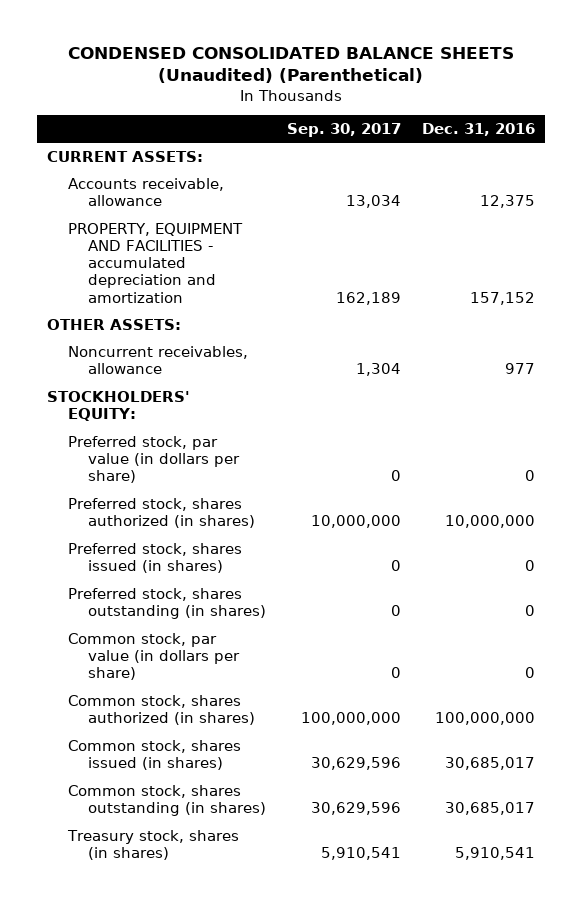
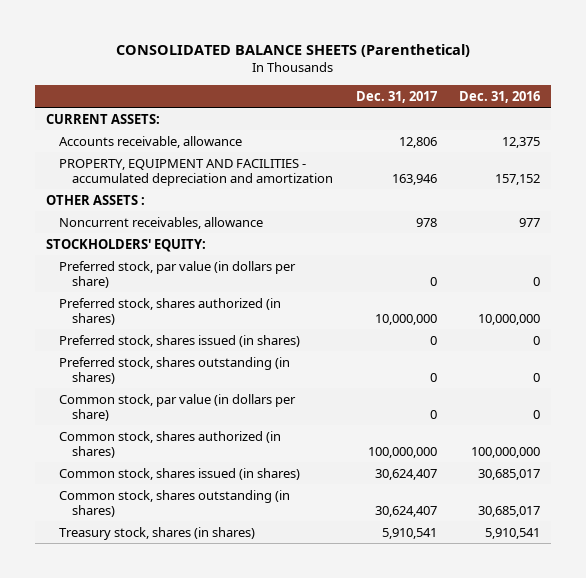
[67,46,514,84] CONDENSED CONSOLIDATED BALANCE SHEETS (Unaudited) (Parenthetical) -> [116,44,471,58] CONSOLIDATED BALANCE SHEETS (Parenthetical)
[286,122,401,137] Sep. 30, 2017 -> none
none -> [355,90,437,103] Dec. 31, 2017
[46,318,181,330] OTHER ASSETS: -> [46,194,146,205] OTHER ASSETS :

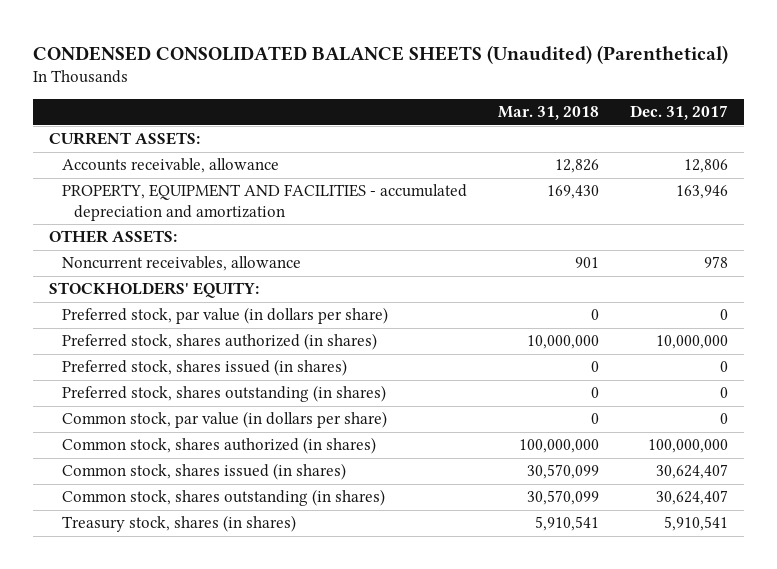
[116,44,471,58] CONSOLIDATED BALANCE SHEETS (Parenthetical) -> [33,44,729,64] CONDENSED CONSOLIDATED BALANCE SHEETS (Unaudited) (Parenthetical)
[458,90,540,103] Dec. 31, 2016 -> none
none -> [497,106,599,121] Mar. 31, 2018
[46,194,146,205] OTHER ASSETS : -> [49,230,178,244] OTHER ASSETS:

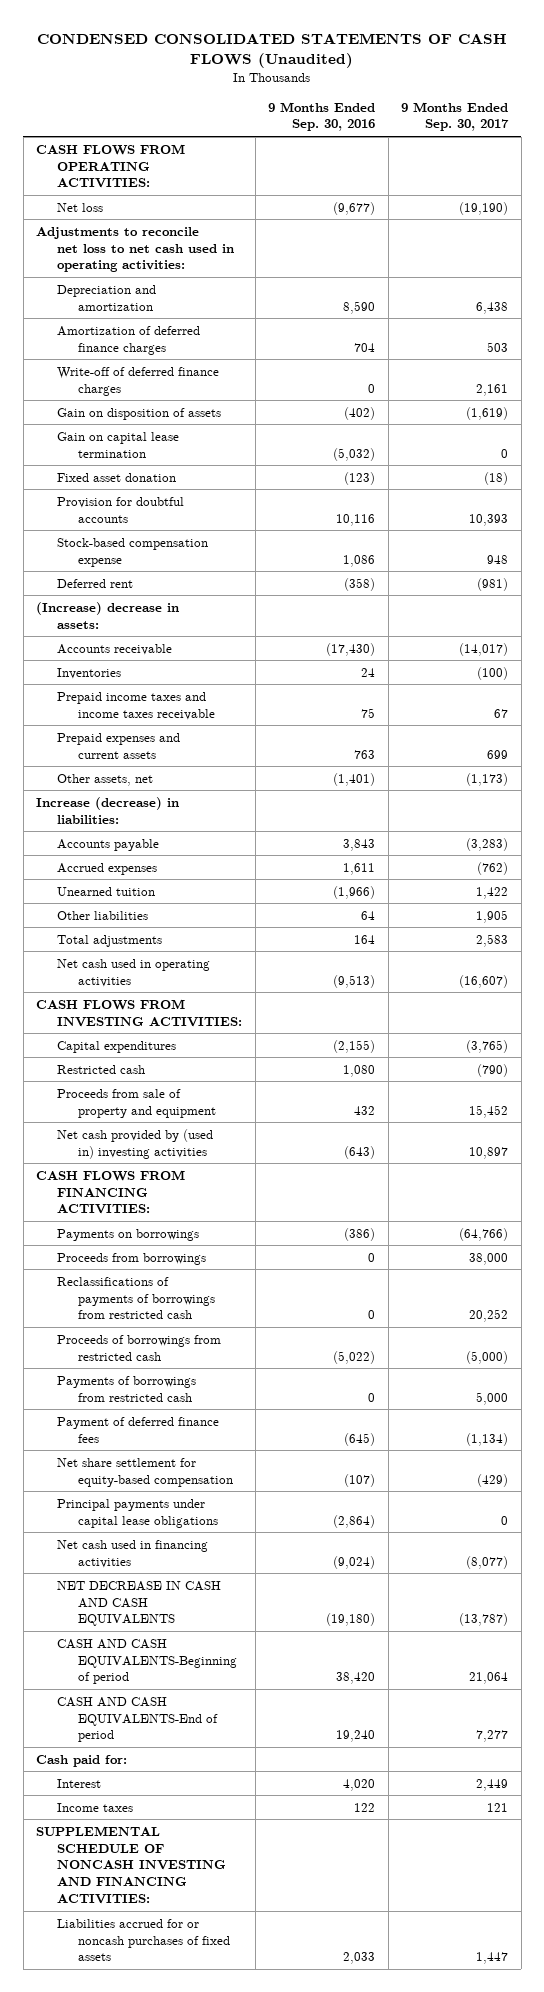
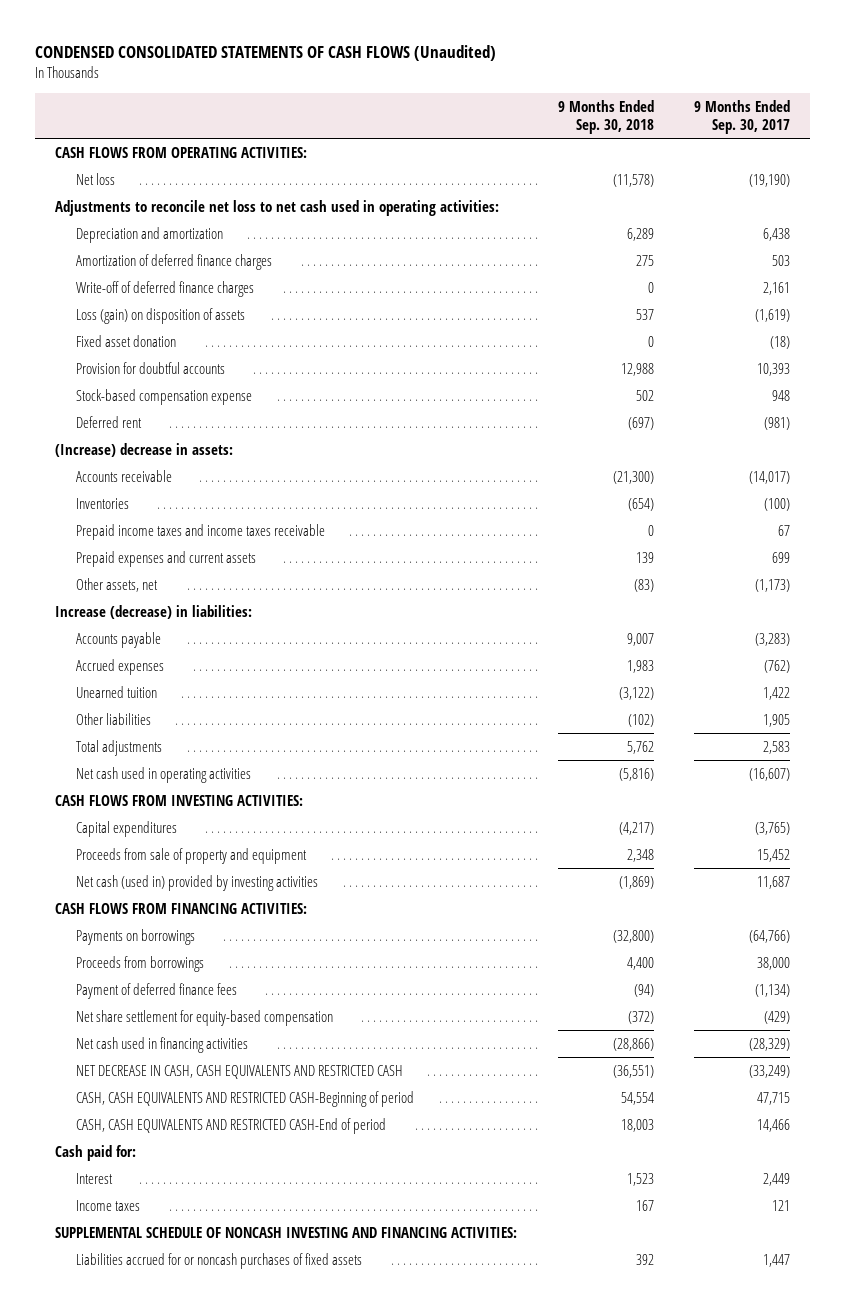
[268,101,376,132] 9 Months Ended Sep. 30, 2016 -> none
none -> [557,99,654,134] 9 Months Ended Sep. 30, 2018
[57,431,180,458] Gain on capital lease termination -> none
[57,407,222,420] Gain on disposition of assets -> [75,307,245,324] Loss (gain) on disposition of assets
[57,1064,146,1074] Restricted cash -> none
[57,1128,214,1159] Net cash provided by (used in) investing activities -> [75,874,318,891] Net cash (used in) provided by investing activities
[469,1146,509,1159] 10,897 -> [757,875,791,889] 11,687
[57,1276,216,1320] Reclassifications of payments of borrowings from restricted cash -> none
[57,1334,222,1361] Proceeds of borrowings from restricted cash -> none
[57,1375,197,1402] Payments of borrowings from restricted cash -> none
[57,1498,219,1528] Principal payments under capital lease obligations -> none
[466,1555,509,1569] (8,077) -> [749,1037,791,1051] (28,329)
[57,1580,222,1627] NET DECREASE IN CASH AND CASH EQUIVALENTS -> [75,1064,403,1079] NET DECREASE IN CASH, CASH EQUIVALENTS AND RESTRICTED CASH
[459,1613,509,1627] (13,787) -> [749,1064,791,1078] (33,249)
[57,1638,238,1685] CASH AND CASH EQUIVALENTS-Beginning of period -> [75,1090,414,1107] CASH, CASH EQUIVALENTS AND RESTRICTED CASH-Beginning of period
[469,1672,509,1685] 21,064 -> [757,1091,791,1105] 47,715
[57,1696,219,1743] CASH AND CASH EQUIVALENTS-End of period -> [75,1117,386,1134] CASH, CASH EQUIVALENTS AND RESTRICTED CASH-End of period
[476,1730,509,1743] 7,277 -> [757,1118,791,1132] 14,466

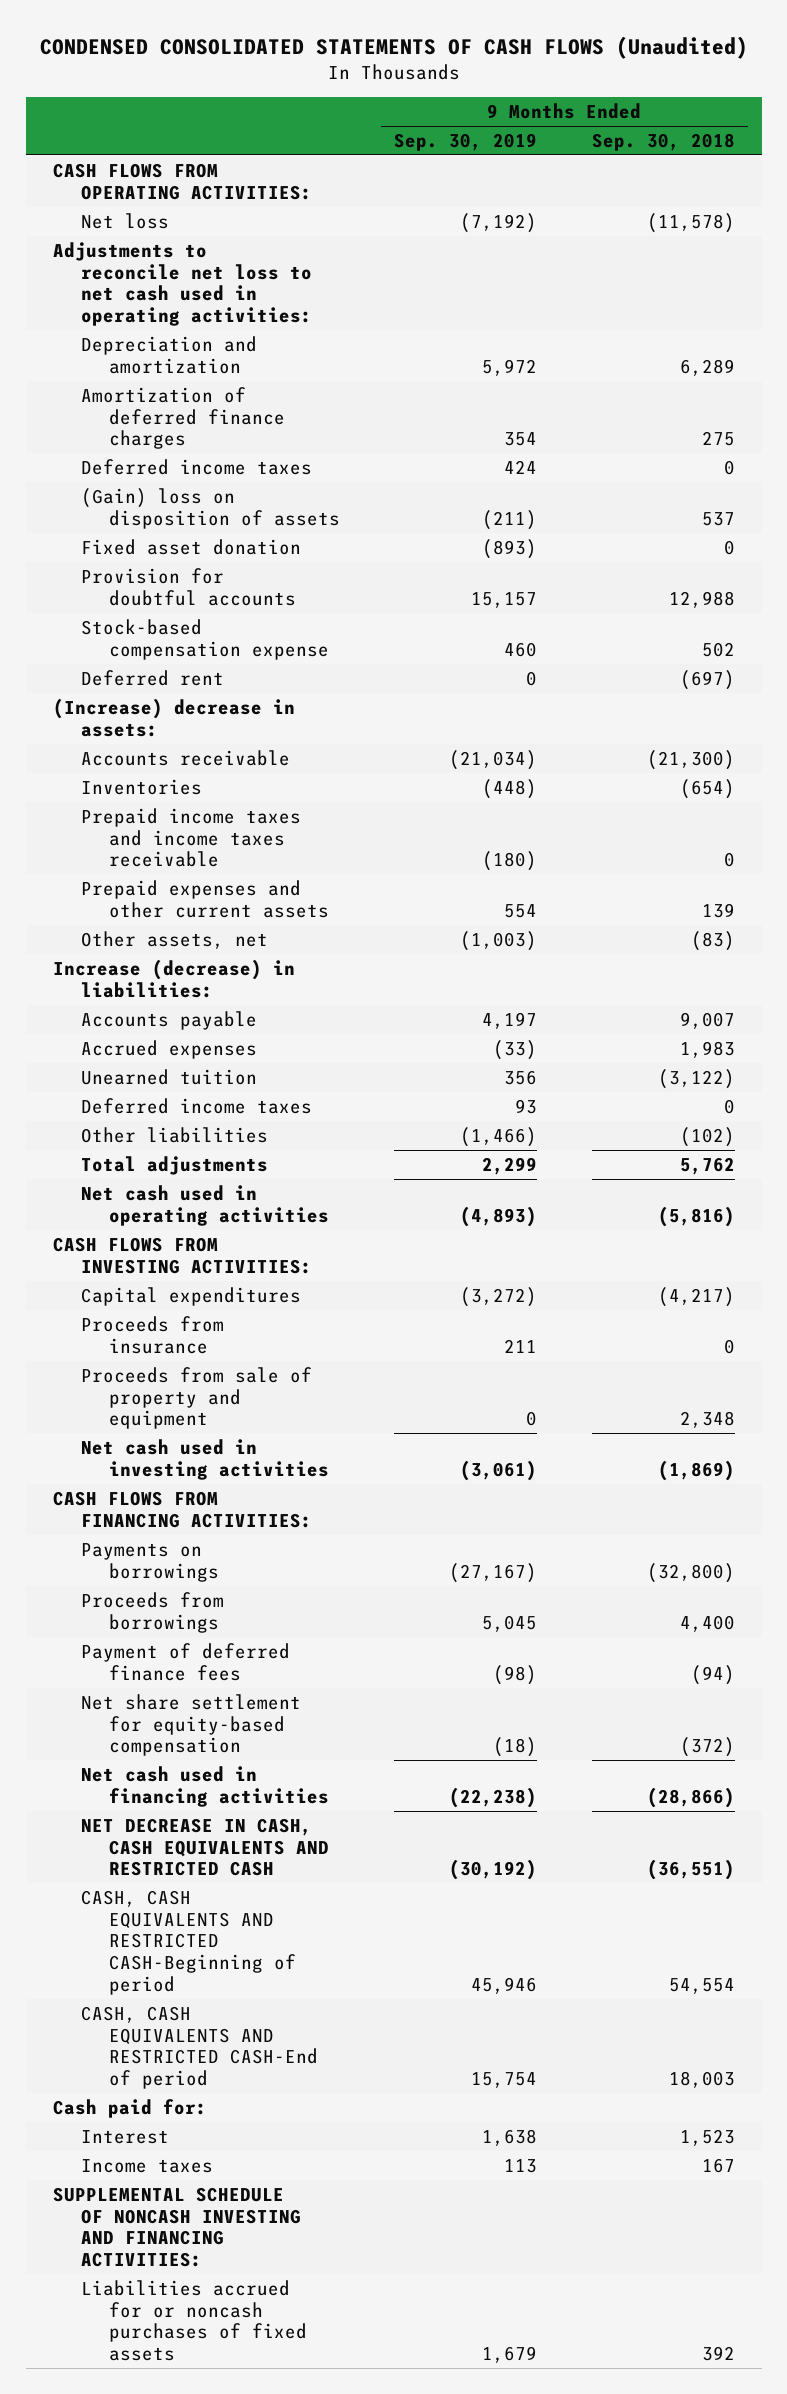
[694,99,791,134] 9 Months Ended Sep. 30, 2017 -> none
none -> [394,132,538,151] Sep. 30, 2019
[75,280,254,297] Write-off of deferred finance charges -> none
none -> [80,458,312,475] Deferred income taxes
[75,307,245,324] Loss (gain) on disposition of assets -> [80,487,340,529] (Gain) loss on disposition of assets
[75,550,256,567] Prepaid expenses and current assets -> [80,879,329,918] Prepaid expenses and other current assets
none -> [80,1097,312,1114] Deferred income taxes
none -> [80,1315,224,1354] Proceeds from insurance
[75,874,318,891] Net cash (used in) provided by investing activities -> [80,1438,329,1480] Net cash used in investing activities

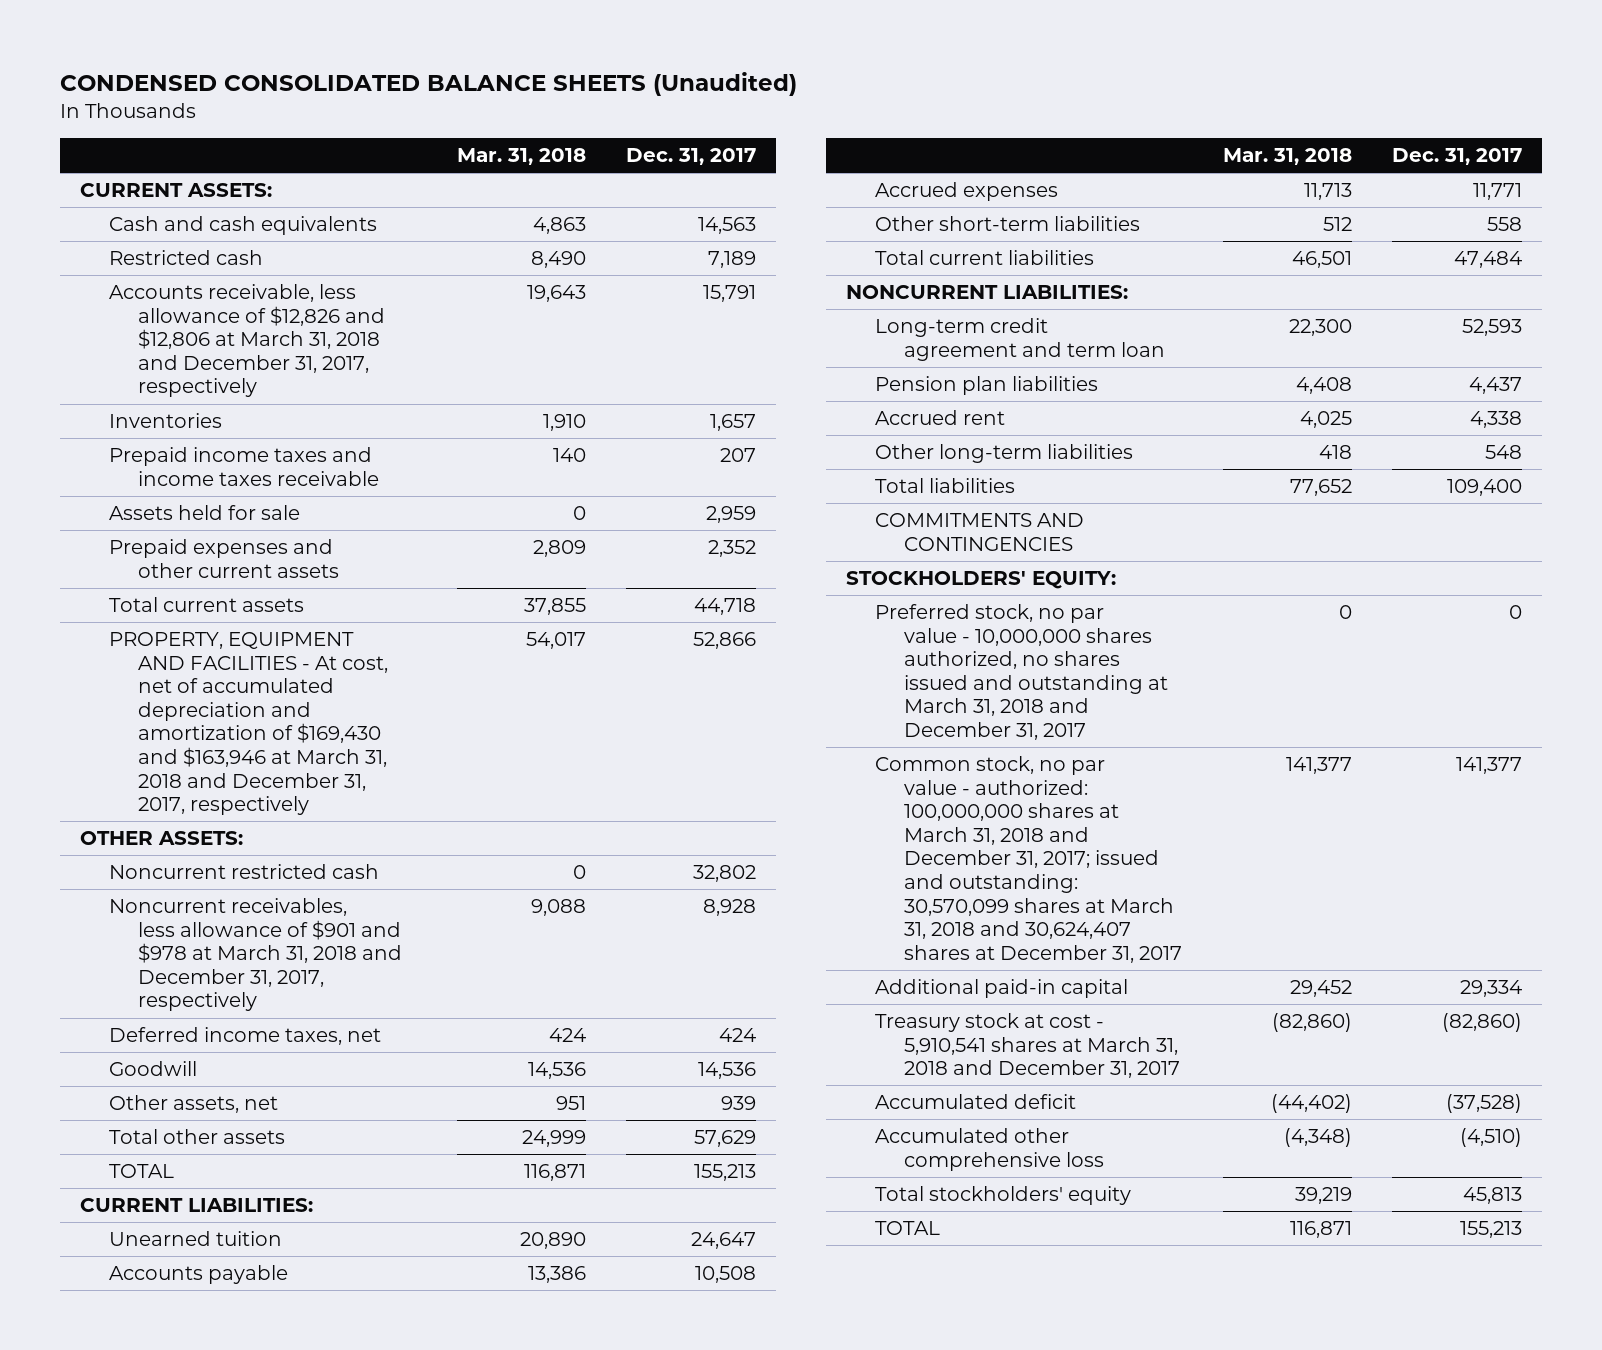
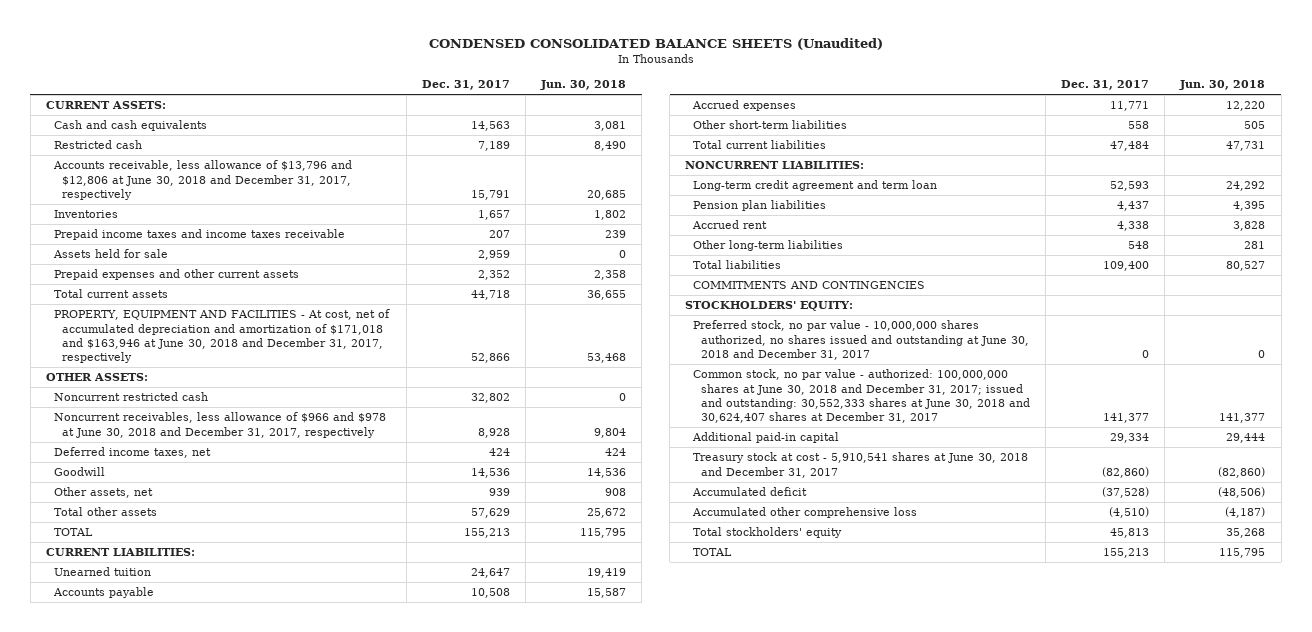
[456,147,586,165] Mar. 31, 2018 -> none
none -> [540,80,627,91] Jun. 30, 2018
[109,284,386,398] Accounts receivable, less allowance of $12,826 and $12,806 at March 31, 2018 and December 31, 2017, respectively -> [52,160,352,200] Accounts receivable, less allowance of $13,796 and $12,806 at June 30, 2018 and December 31, 2017, respectively
[109,632,389,816] PROPERTY, EQUIPMENT AND FACILITIES - At cost, net of accumulated depreciation and amortization of $169,430 and $163,946 at March 31, 2018 and December 31, 2017, respectively -> [53,309,390,364] PROPERTY, EQUIPMENT AND FACILITIES - At cost, net of accumulated depreciation and amortization of $171,018 and $163,946 at June 30, 2018 and December 31, 2017, respectively
[109,898,403,1012] Noncurrent receivables, less allowance of $901 and $978 at March 31, 2018 and December 31, 2017, respectively -> [53,412,386,438] Noncurrent receivables, less allowance of $966 and $978 at June 30, 2018 and December 31, 2017, respectively
[875,604,1169,740] Preferred stock, no par value - 10,000,000 shares authorized, no shares issued and outstanding at March 31, 2018 and December 31, 2017 -> [693,320,1029,360] Preferred stock, no par value - 10,000,000 shares authorized, no shares issued and outstanding at June 30, 2018 and December 31, 2017
[875,756,1183,963] Common stock, no par value - authorized: 100,000,000 shares at March 31, 2018 and December 31, 2017; issued and outstanding: 30,570,099 shares at March 31, 2018 and 30,624,407 shares at December 31, 2017 -> [693,369,1030,424] Common stock, no par value - authorized: 100,000,000 shares at June 30, 2018 and December 31, 2017; issued and outstanding: 30,552,333 shares at June 30, 2018 and 30,624,407 shares at December 31, 2017
[875,1013,1181,1079] Treasury stock at cost - 5,910,541 shares at March 31, 2018 and December 31, 2017 -> [693,452,1029,478] Treasury stock at cost - 5,910,541 shares at June 30, 2018 and December 31, 2017

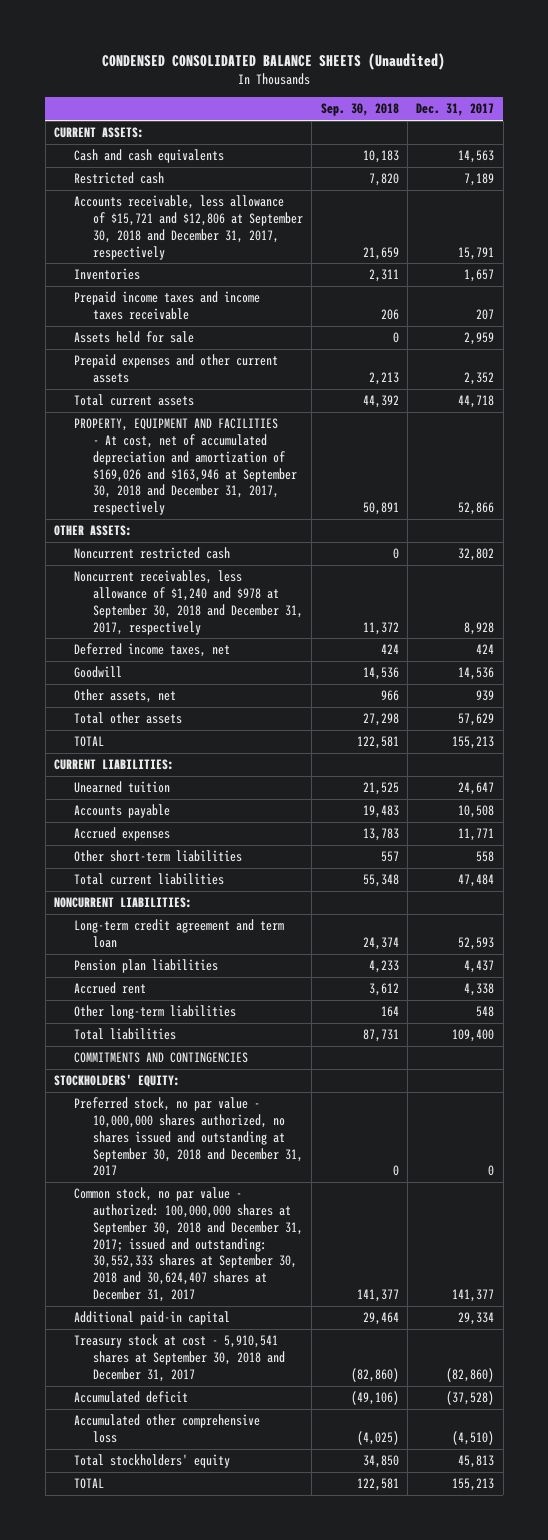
[540,80,627,91] Jun. 30, 2018 -> none
none -> [320,103,399,117] Sep. 30, 2018
[52,160,352,200] Accounts receivable, less allowance of $13,796 and $12,806 at June 30, 2018 and December 31, 2017, respectively -> [73,195,304,260] Accounts receivable, less allowance of $15,721 and $12,806 at September 30, 2018 and December 31, 2017, respectively
[53,309,390,364] PROPERTY, EQUIPMENT AND FACILITIES - At cost, net of accumulated depreciation and amortization of $171,018 and $163,946 at June 30, 2018 and December 31, 2017, respectively -> [73,418,298,516] PROPERTY, EQUIPMENT AND FACILITIES - At cost, net of accumulated depreciation and amortization of $169,026 and $163,946 at September 30, 2018 and December 31, 2017, respectively
[53,412,386,438] Noncurrent receivables, less allowance of $966 and $978 at June 30, 2018 and December 31, 2017, respectively -> [73,570,304,635] Noncurrent receivables, less allowance of $1,240 and $978 at September 30, 2018 and December 31, 2017, respectively
[693,320,1029,360] Preferred stock, no par value - 10,000,000 shares authorized, no shares issued and outstanding at June 30, 2018 and December 31, 2017 -> [73,1097,304,1177] Preferred stock, no par value - 10,000,000 shares authorized, no shares issued and outstanding at September 30, 2018 and December 31, 2017
[693,369,1030,424] Common stock, no par value - authorized: 100,000,000 shares at June 30, 2018 and December 31, 2017; issued and outstanding: 30,552,333 shares at June 30, 2018 and 30,624,407 shares at December 31, 2017 -> [73,1187,304,1302] Common stock, no par value - authorized: 100,000,000 shares at September 30, 2018 and December 31, 2017; issued and outstanding: 30,552,333 shares at September 30, 2018 and 30,624,407 shares at December 31, 2017
[693,452,1029,478] Treasury stock at cost - 5,910,541 shares at June 30, 2018 and December 31, 2017 -> [73,1334,286,1382] Treasury stock at cost - 5,910,541 shares at September 30, 2018 and December 31, 2017

